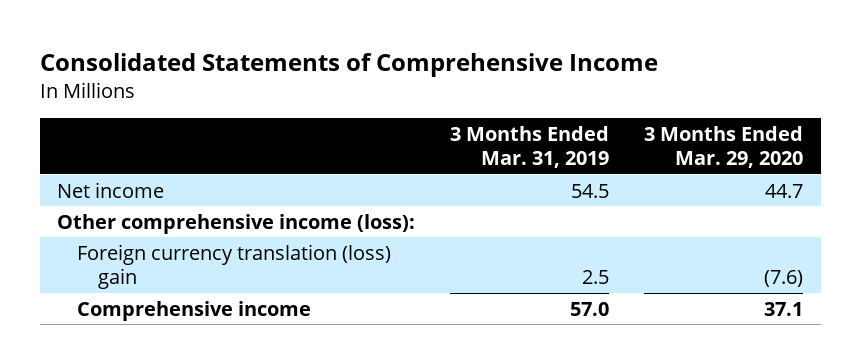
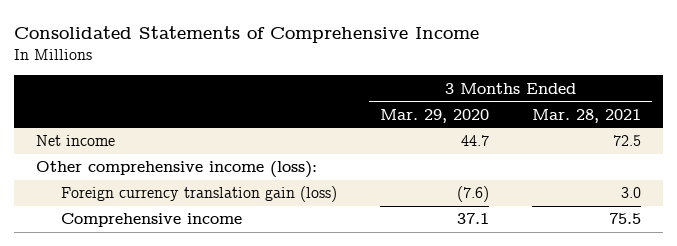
[450,126,610,169] 3 Months Ended Mar. 31, 2019 -> none
none -> [532,108,642,123] Mar. 28, 2021
[77,243,392,289] Foreign currency translation (loss) gain -> [60,186,337,203] Foreign currency translation gain (loss)

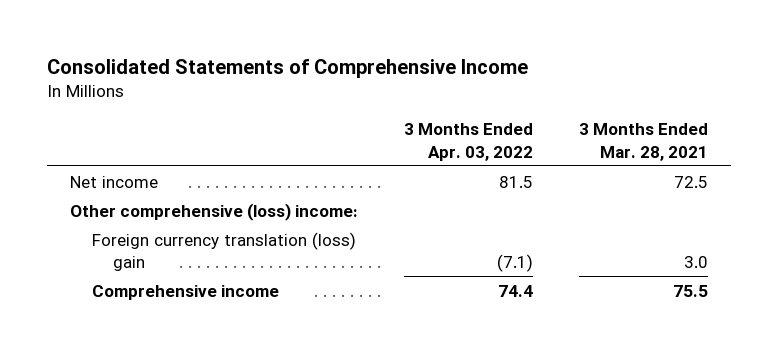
[379,108,489,123] Mar. 29, 2020 -> none
none -> [404,123,534,161] 3 Months Ended Apr. 03, 2022
[36,161,318,179] Other comprehensive income (loss): -> [70,202,359,221] Other comprehensive (loss) income:
[60,186,337,203] Foreign currency translation gain (loss) -> [91,231,356,271] Foreign currency translation (loss) gain

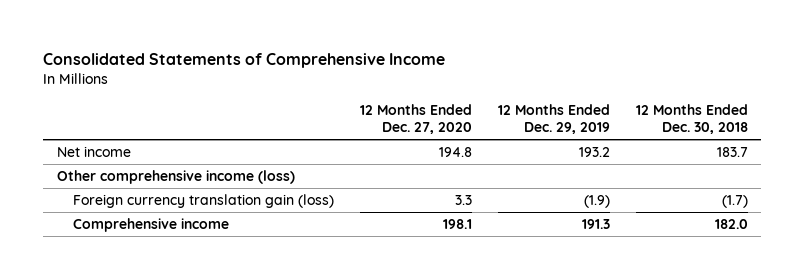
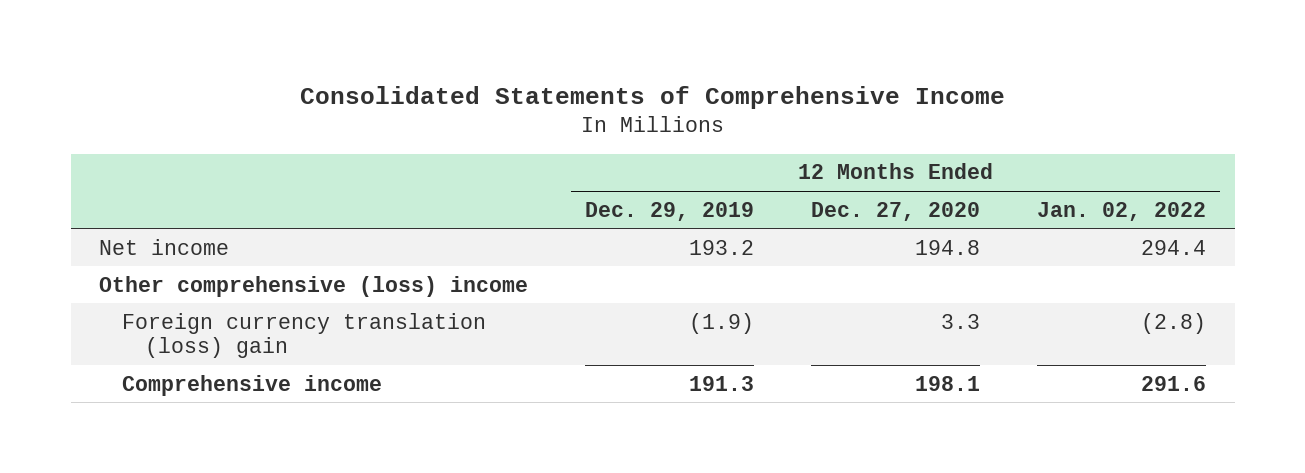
[636,104,749,134] 12 Months Ended Dec. 30, 2018 -> none
none -> [1037,201,1207,221] Jan. 02, 2022
[56,170,295,185] Other comprehensive income (loss) -> [99,275,529,297] Other comprehensive (loss) income
[72,194,334,209] Foreign currency translation gain (loss) -> [121,312,486,359] Foreign currency translation (loss) gain

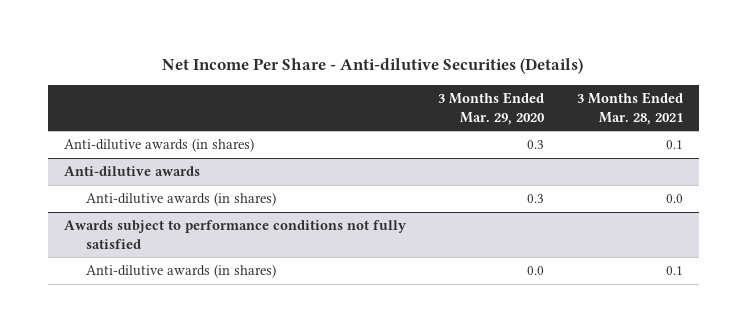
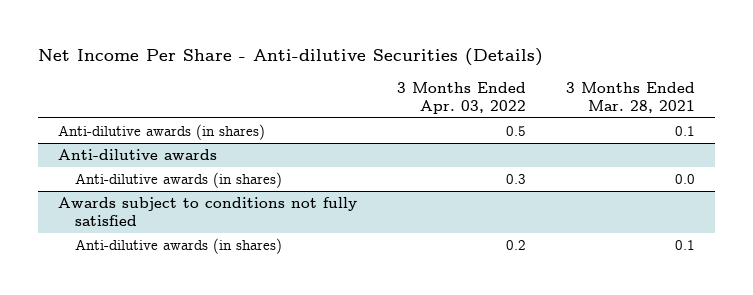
[438,92,546,125] 3 Months Ended Mar. 29, 2020 -> none
none -> [397,81,527,115] 3 Months Ended Apr. 03, 2022
[63,220,407,249] Awards subject to performance conditions not fully satisfied -> [58,197,358,227] Awards subject to conditions not fully satisfied

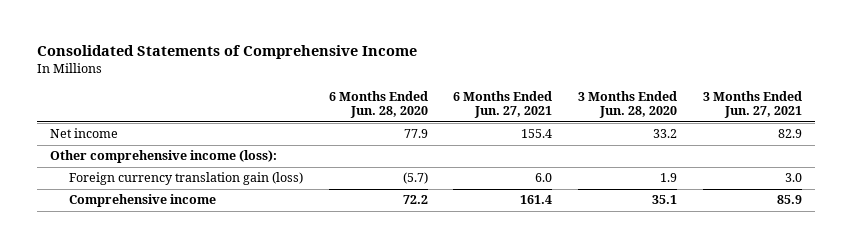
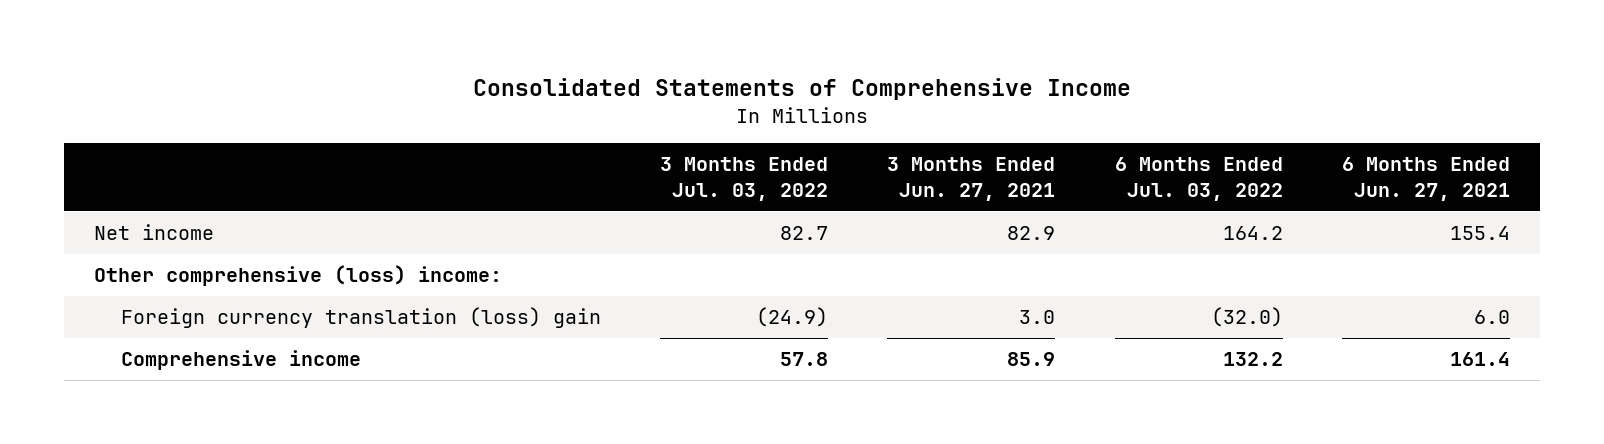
[328,90,428,119] 6 Months Ended Jun. 28, 2020 -> none
[578,90,678,119] 3 Months Ended Jun. 28, 2020 -> none
none -> [660,157,829,202] 3 Months Ended Jul. 03, 2022
none -> [1114,157,1283,202] 6 Months Ended Jul. 03, 2022
[49,150,277,164] Other comprehensive income (loss): -> [93,265,502,287] Other comprehensive (loss) income:
[68,172,303,186] Foreign currency translation gain (loss) -> [120,307,601,329] Foreign currency translation (loss) gain

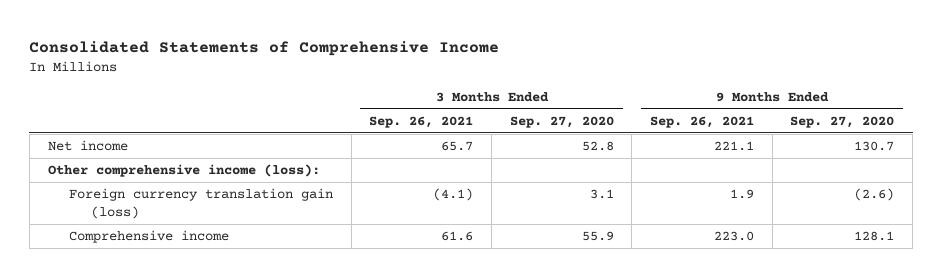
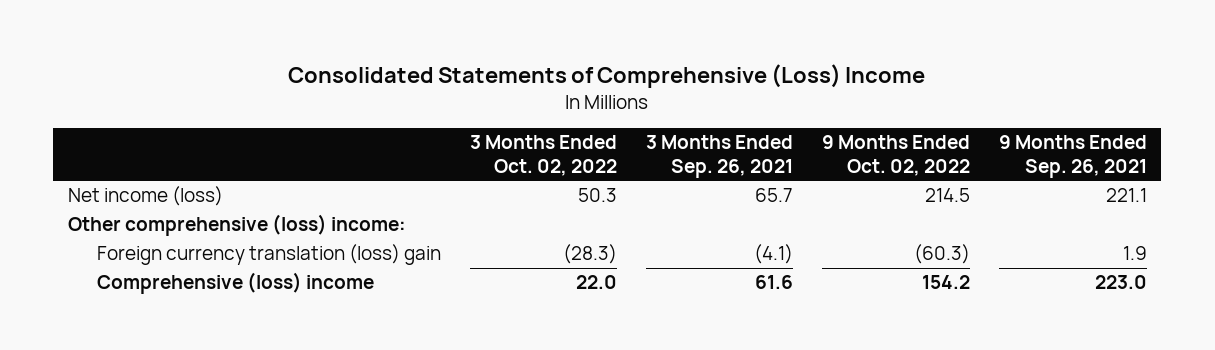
[29,40,500,56] Consolidated Statements of Comprehensive Income -> [288,63,926,88] Consolidated Statements of Comprehensive (Loss) Income
[509,115,614,128] Sep. 27, 2020 -> none
[790,115,895,128] Sep. 27, 2020 -> none
none -> [470,135,618,176] 3 Months Ended Oct. 02, 2022
none -> [822,135,971,176] 9 Months Ended Oct. 02, 2022
[47,140,128,152] Net income -> [67,186,223,207] Net income (loss)
[47,164,320,178] Other comprehensive income (loss): -> [67,214,406,237] Other comprehensive (loss) income:
[69,188,334,220] Foreign currency translation gain (loss) -> [97,244,442,266] Foreign currency translation (loss) gain
[69,230,230,244] Comprehensive income -> [97,272,375,295] Comprehensive (loss) income

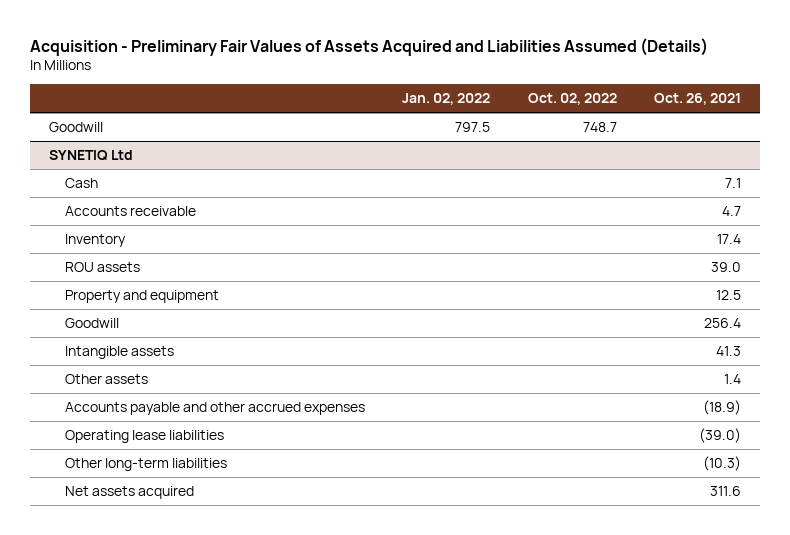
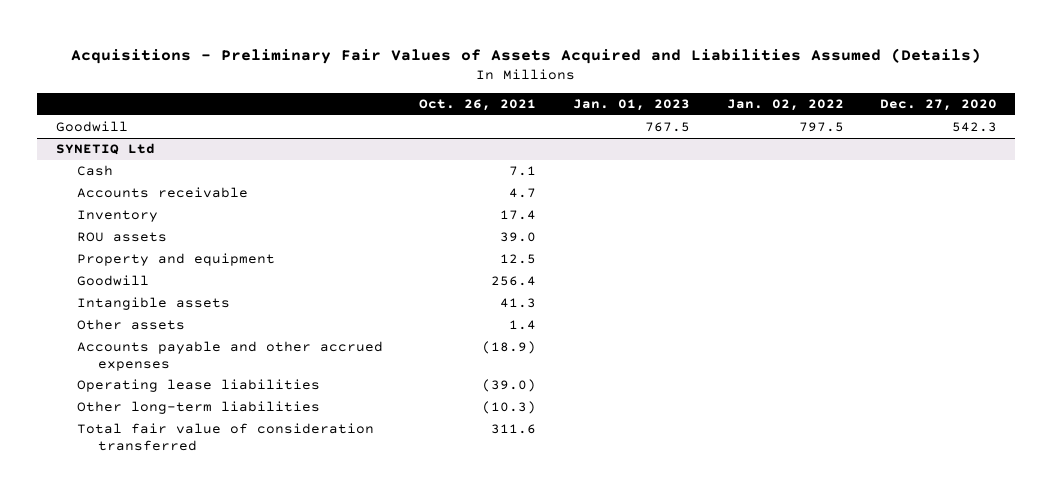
[29,37,708,56] Acquisition - Preliminary Fair Values of Assets Acquired and Liabilities Assumed (Details) -> [71,47,982,64] Acquisitions - Preliminary Fair Values of Assets Acquired and Liabilities Assumed (Details)
[527,93,617,106] Oct. 02, 2022 -> none
none -> [572,99,690,112] Jan. 01, 2023
none -> [880,99,998,112] Dec. 27, 2020
[64,486,194,500] Net assets acquired -> [76,422,374,451] Total fair value of consideration transferred

